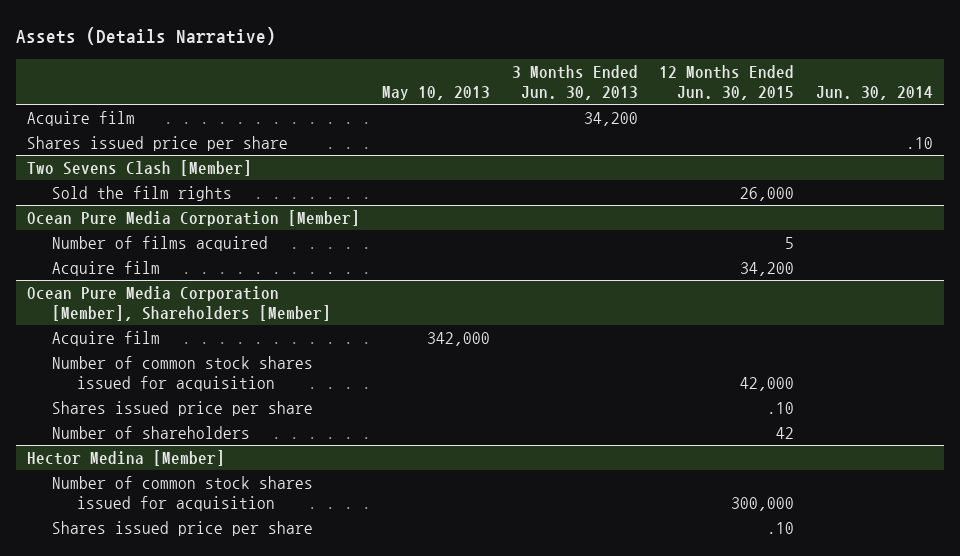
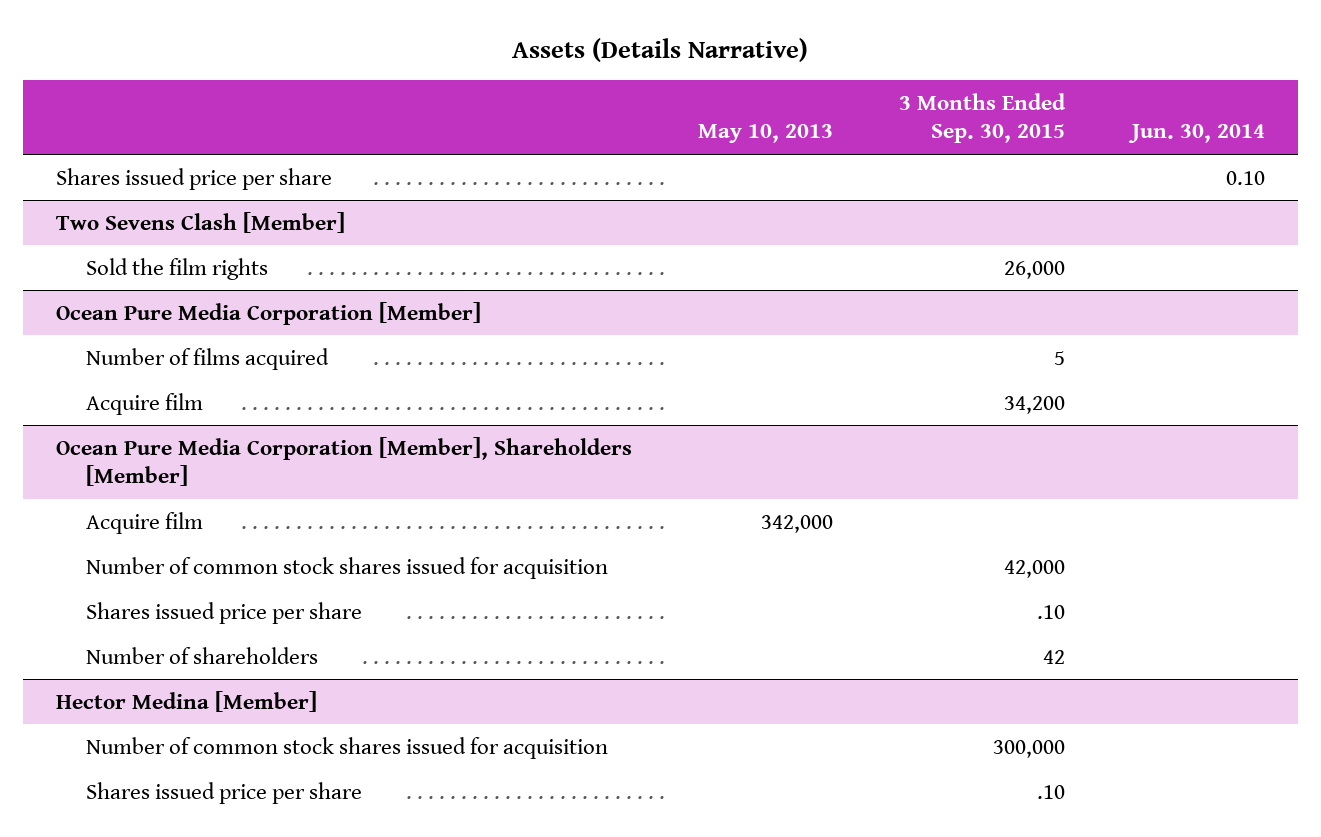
[511,64,638,101] 3 Months Ended Jun. 30, 2013 -> none
[659,64,795,101] 12 Months Ended Jun. 30, 2015 -> none
none -> [899,92,1067,144] 3 Months Ended Sep. 30, 2015
[27,110,136,126] Acquire film -> none
[905,136,933,149] .10 -> [1225,170,1265,185] 0.10

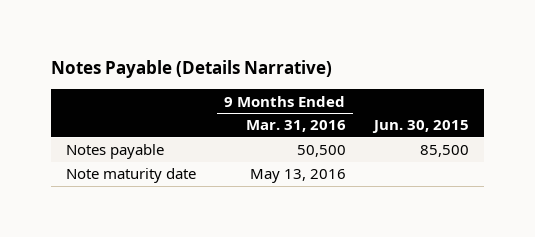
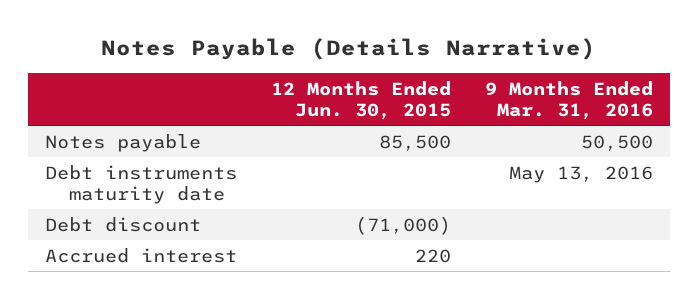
[372,120,470,134] Jun. 30, 2015 -> none
none -> [271,80,452,120] 12 Months Ended Jun. 30, 2015
[65,168,196,184] Note maturity date -> [44,164,237,205] Debt instruments maturity date
none -> [44,216,201,232] Debt discount
none -> [44,247,237,263] Accrued interest

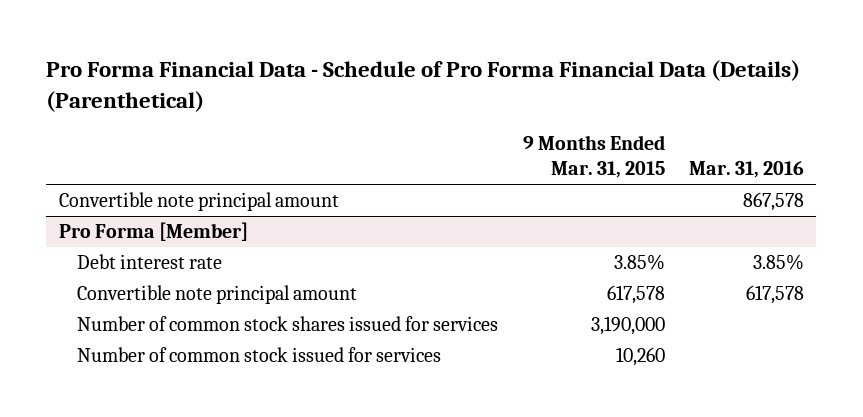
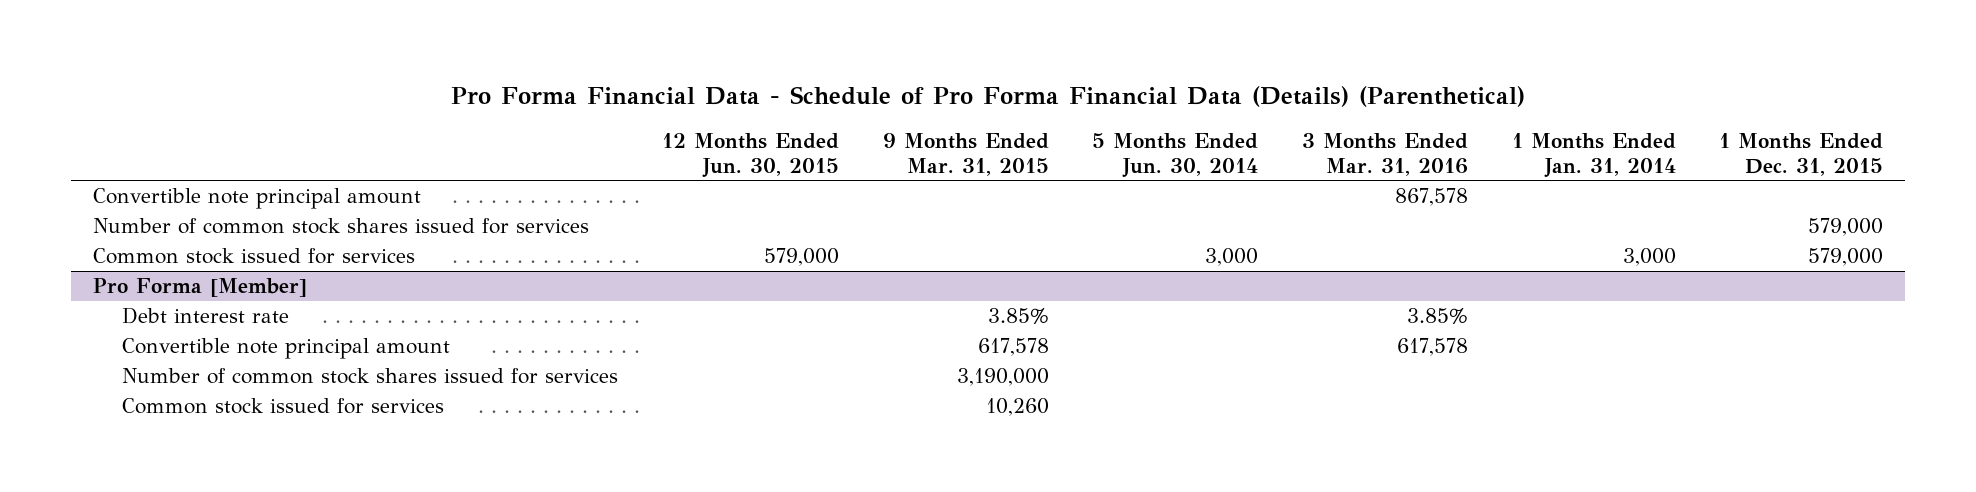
[689,161,805,179] Mar. 31, 2016 -> none
none -> [661,133,839,178] 12 Months Ended Jun. 30, 2015
none -> [1092,133,1259,178] 5 Months Ended Jun. 30, 2014
none -> [1301,133,1468,176] 3 Months Ended Mar. 31, 2016
none -> [1511,133,1676,178] 1 Months Ended Jan. 31, 2014
none -> [1719,133,1884,176] 1 Months Ended Dec. 31, 2015
none -> [93,218,590,235] Number of common stock shares issued for services
none -> [93,248,416,265] Common stock issued for services
[77,347,442,363] Number of common stock issued for services -> [122,398,445,415] Common stock issued for services

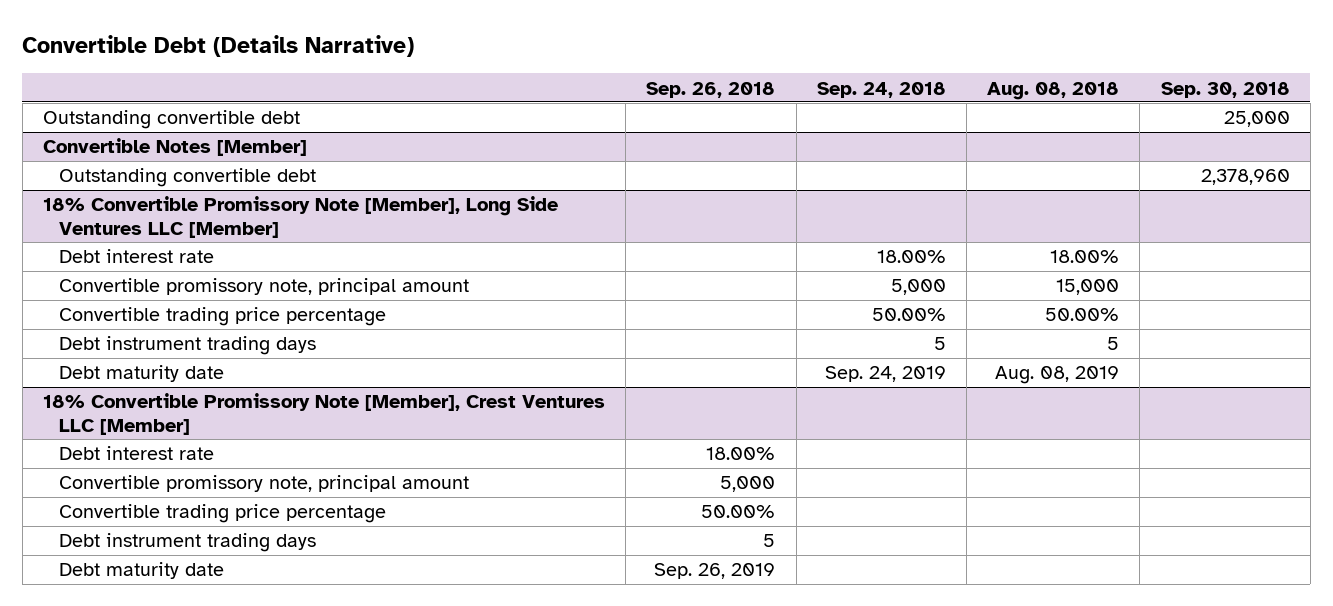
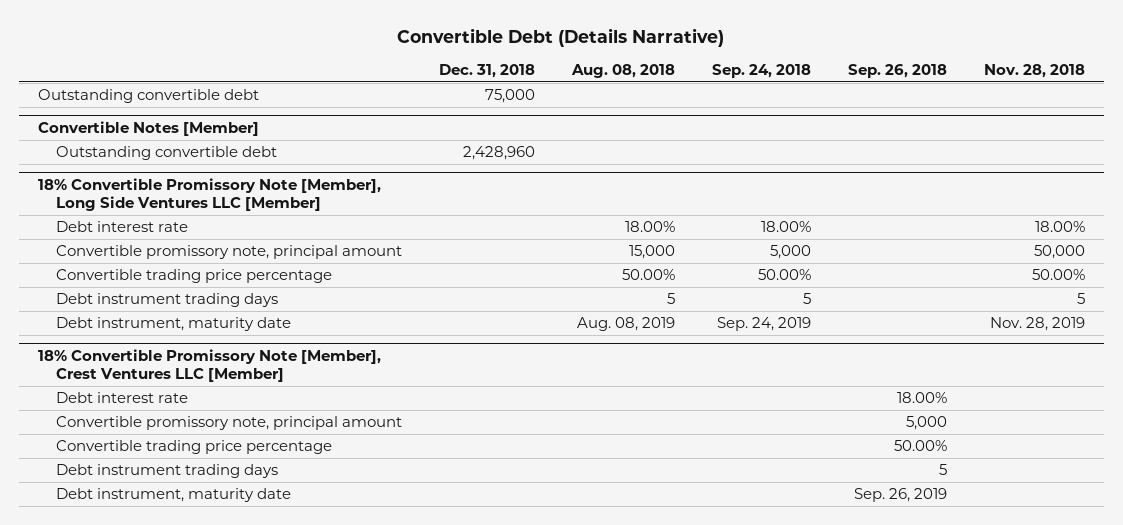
[1160,81,1290,98] Sep. 30, 2018 -> none
none -> [439,64,536,79] Dec. 31, 2018
none -> [984,64,1086,79] Nov. 28, 2018
[59,365,225,383] Debt maturity date -> [56,317,292,332] Debt instrument, maturity date
[59,562,225,580] Debt maturity date -> [56,488,292,503] Debt instrument, maturity date

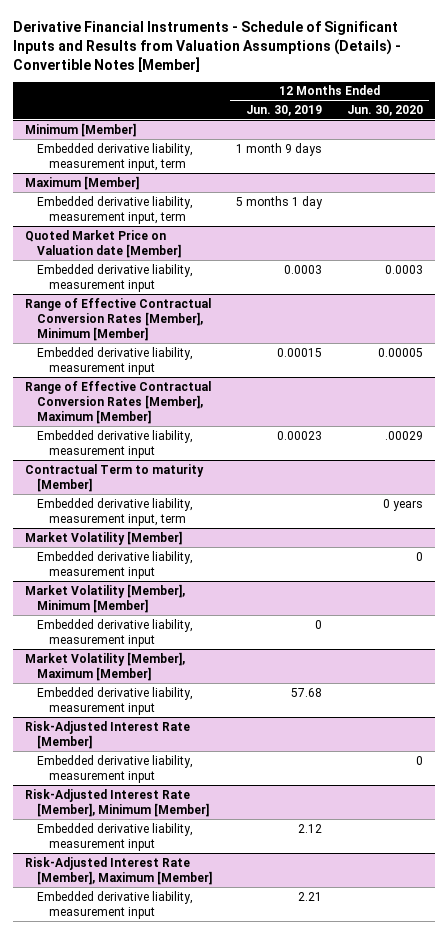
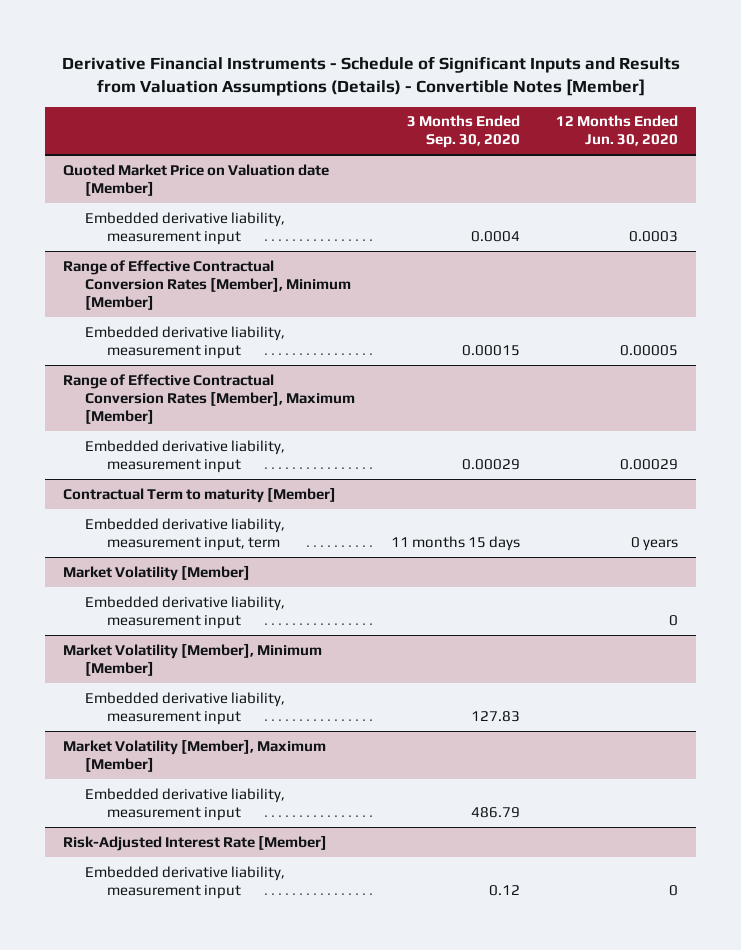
[246,104,323,116] Jun. 30, 2019 -> none
none -> [407,115,521,149] 3 Months Ended Sep. 30, 2020
[24,122,136,137] Minimum [Member] -> none
[36,142,193,171] Embedded derivative liability, measurement input, term -> none
[24,175,139,190] Maximum [Member] -> none
[36,195,193,224] Embedded derivative liability, measurement input, term -> none
[384,430,423,440] .00029 -> [620,458,679,470] 0.00029
[24,788,209,817] Risk-Adjusted Interest Rate [Member], Minimum [Member] -> none
[36,822,193,851] Embedded derivative liability, measurement input -> none
[24,856,212,885] Risk-Adjusted Interest Rate [Member], Maximum [Member] -> none
[36,890,193,919] Embedded derivative liability, measurement input -> none

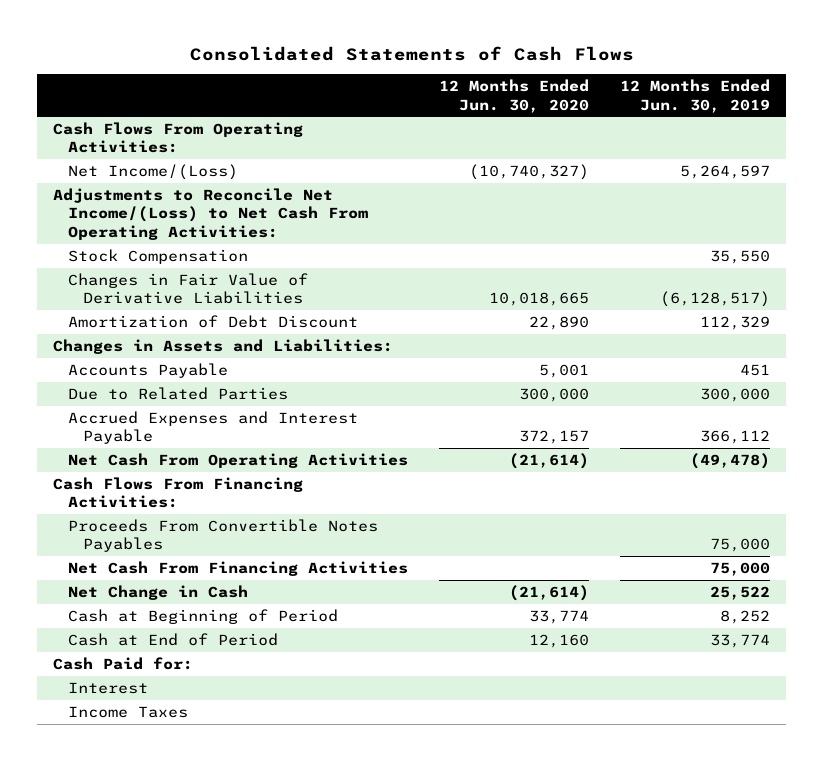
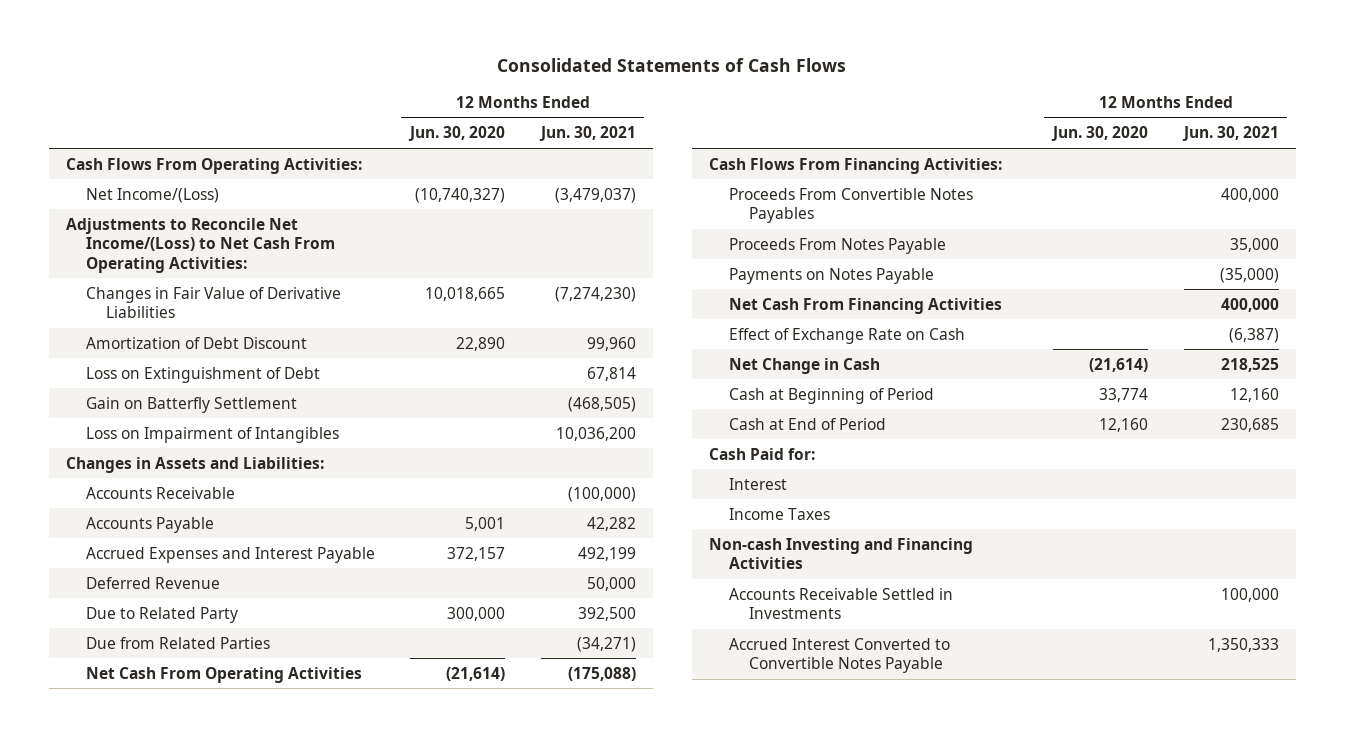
[620,79,771,113] 12 Months Ended Jun. 30, 2019 -> none
none -> [538,126,636,142] Jun. 30, 2021
[67,248,248,264] Stock Compensation -> none
none -> [85,366,320,383] Loss on Extinguishment of Debt
none -> [85,396,297,413] Gain on Batterfly Settlement
none -> [85,426,339,443] Loss on Impairment of Intangibles
none -> [85,486,235,499] Accounts Receivable
[67,386,288,400] Due to Related Parties -> none
none -> [85,576,220,589] Deferred Revenue
none -> [85,606,238,623] Due to Related Party
none -> [85,636,270,649] Due from Related Parties
none -> [728,237,946,254] Proceeds From Notes Payable
none -> [728,267,934,284] Payments on Notes Payable
none -> [728,327,965,344] Effect of Exchange Rate on Cash
none -> [709,537,974,570] Non-cash Investing and Financing Activities
none -> [728,587,953,620] Accounts Receivable Settled in Investments
none -> [728,637,950,674] Accrued Interest Converted to Convertible Notes Payable

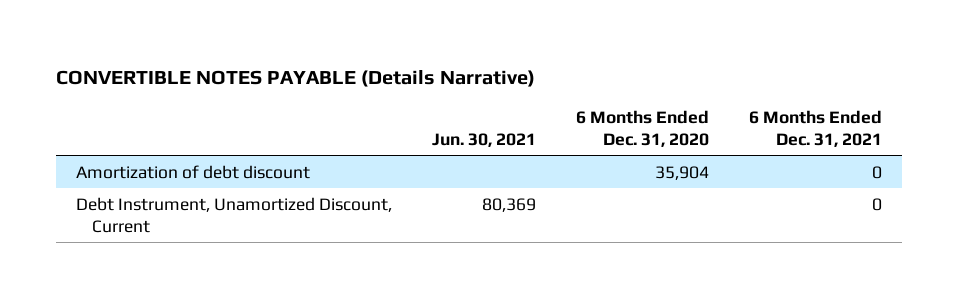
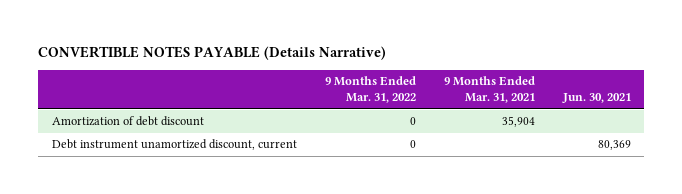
[575,110,709,147] 6 Months Ended Dec. 31, 2020 -> none
[748,110,882,147] 6 Months Ended Dec. 31, 2021 -> none
none -> [324,76,416,104] 9 Months Ended Mar. 31, 2022
none -> [443,76,535,104] 9 Months Ended Mar. 31, 2021
[76,196,393,233] Debt Instrument, Unamortized Discount, Current -> [51,139,297,151] Debt instrument unamortized discount, current

